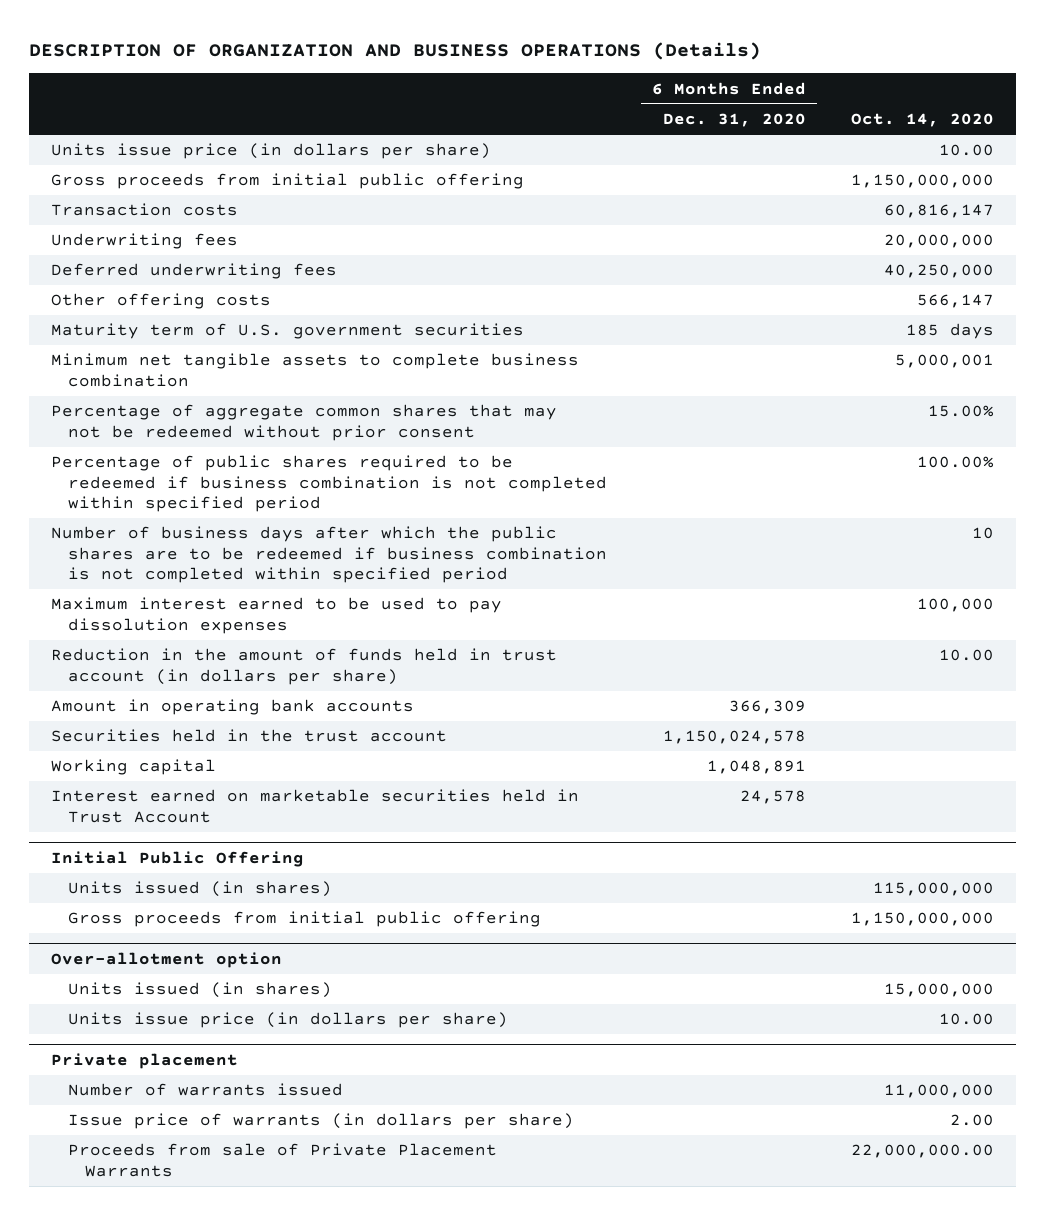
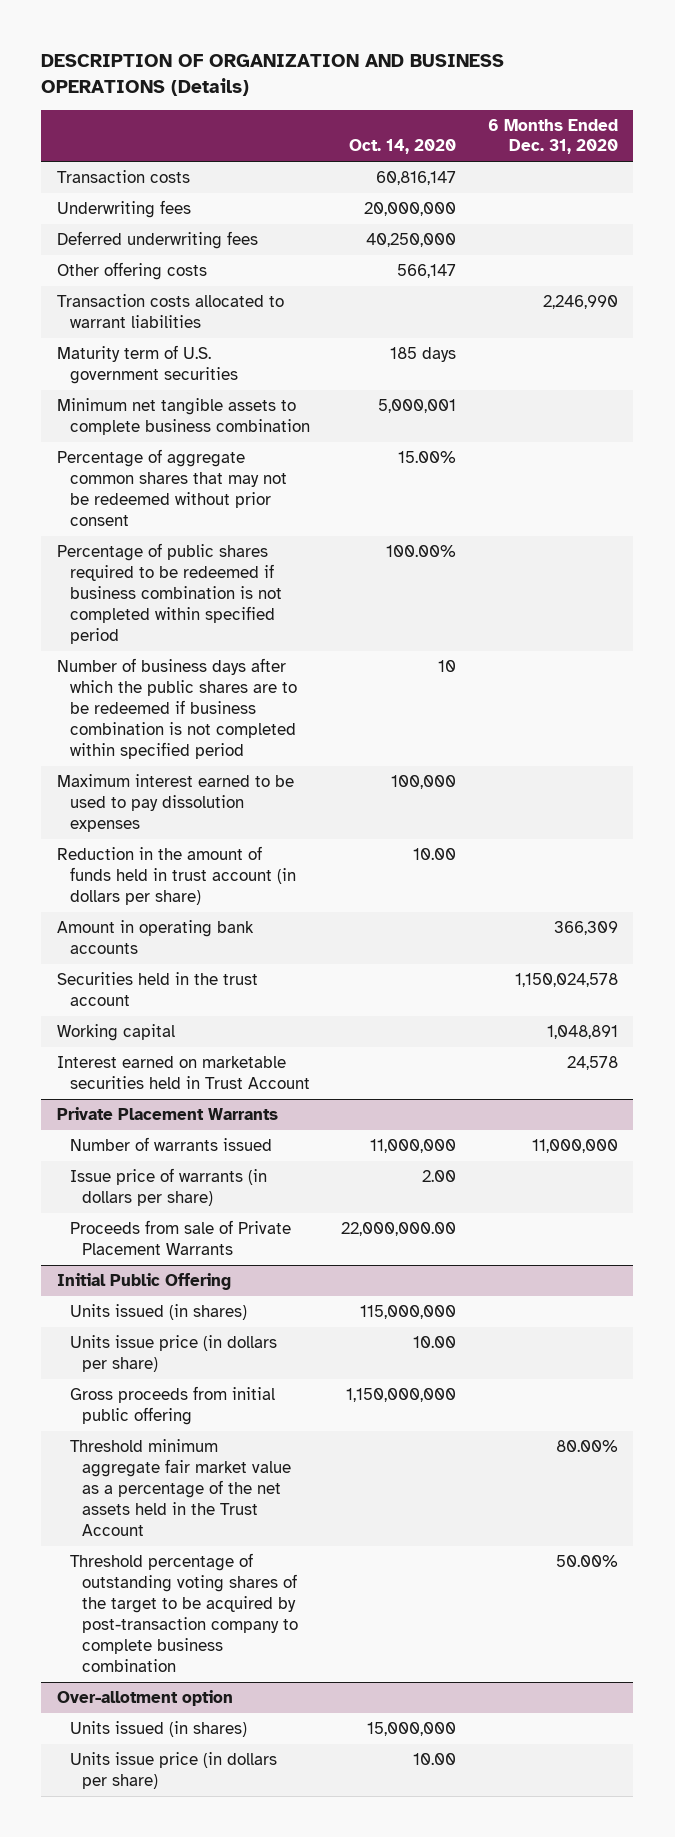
[51,143,492,160] Units issue price (in dollars per share) -> none
[51,173,525,190] Gross proceeds from initial public offering -> none
none -> [57,294,285,328] Transaction costs allocated to warrant liabilities
none -> [57,1107,279,1121] Private Placement Warrants
none -> [69,1137,272,1152] Number of warrants issued
none -> [69,1168,267,1206] Issue price of warrants (in dollars per share)
none -> [69,1220,291,1255] Proceeds from sale of Private Placement Warrants
none -> [69,1335,277,1372] Units issue price (in dollars per share)
none -> [69,1439,291,1536] Threshold minimum aggregate fair market value as a percentage of the net assets held in the Trust Account
none -> [69,1553,298,1672] Threshold percentage of outstanding voting shares of the target to be acquired by post-transaction company to complete business combination
[51,1052,239,1069] Private placement -> none
[68,1083,344,1097] Number of warrants issued -> none
[68,1113,575,1130] Issue price of warrants (in dollars per share) -> none
[68,1143,498,1177] Proceeds from sale of Private Placement Warrants -> none

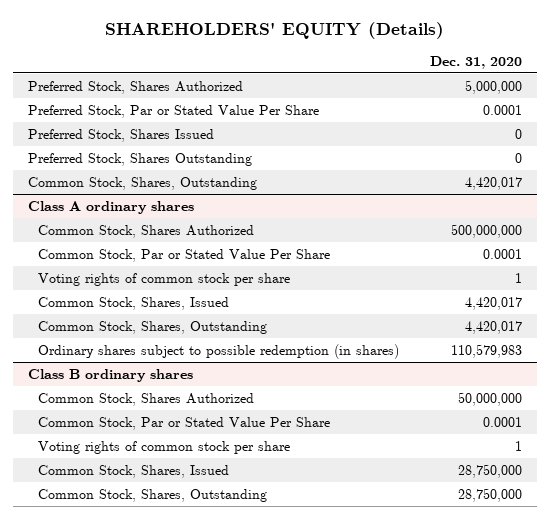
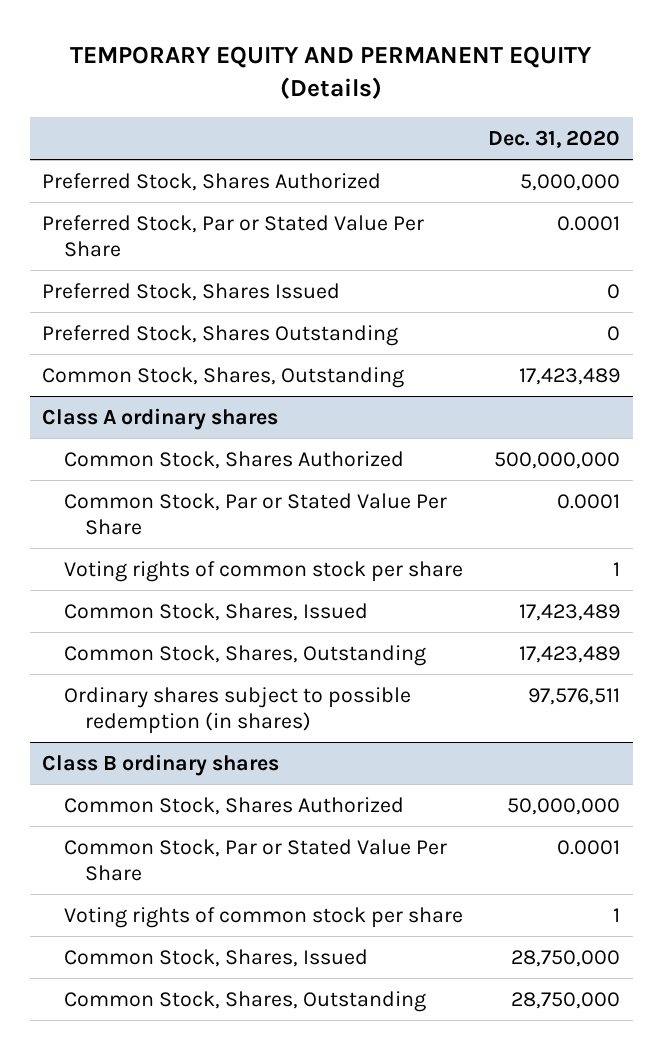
[105,22,445,40] SHAREHOLDERS' EQUITY (Details) -> [70,45,593,99] TEMPORARY EQUITY AND PERMANENT EQUITY (Details)
[464,176,522,190] 4,420,017 -> [519,367,621,385] 17,423,489
[464,296,522,310] 4,420,017 -> [519,603,621,621] 17,423,489
[464,320,522,334] 4,420,017 -> [519,645,621,663] 17,423,489
[450,343,522,358] 110,579,983 -> [528,687,621,705] 97,576,511

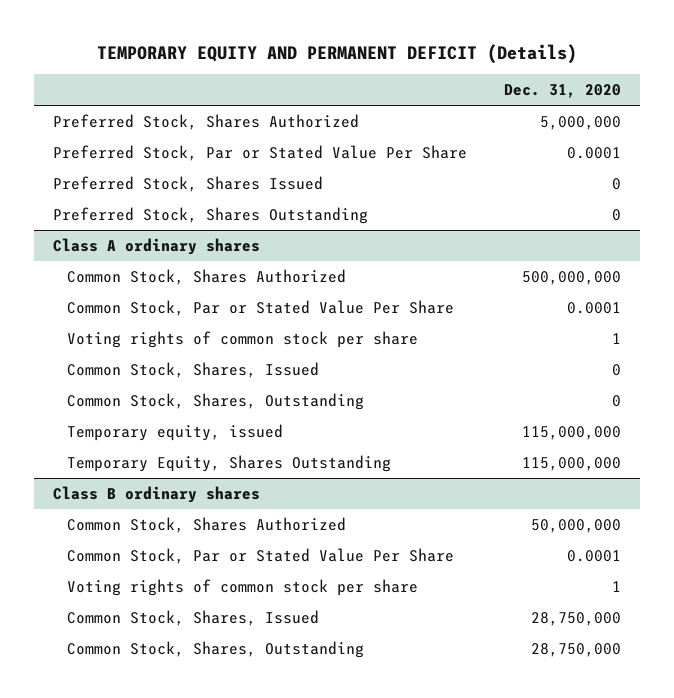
[70,45,593,99] TEMPORARY EQUITY AND PERMANENT EQUITY (Details) -> [97,43,578,64] TEMPORARY EQUITY AND PERMANENT DEFICIT (Details)
[42,366,405,388] Common Stock, Shares, Outstanding -> none
[63,686,411,734] Ordinary shares subject to possible redemption (in shares) -> none
[519,603,621,621] 17,423,489 -> [612,363,622,376] 0
[519,645,621,663] 17,423,489 -> [612,394,622,407] 0
none -> [67,423,284,441] Temporary equity, issued
none -> [67,454,392,472] Temporary Equity, Shares Outstanding

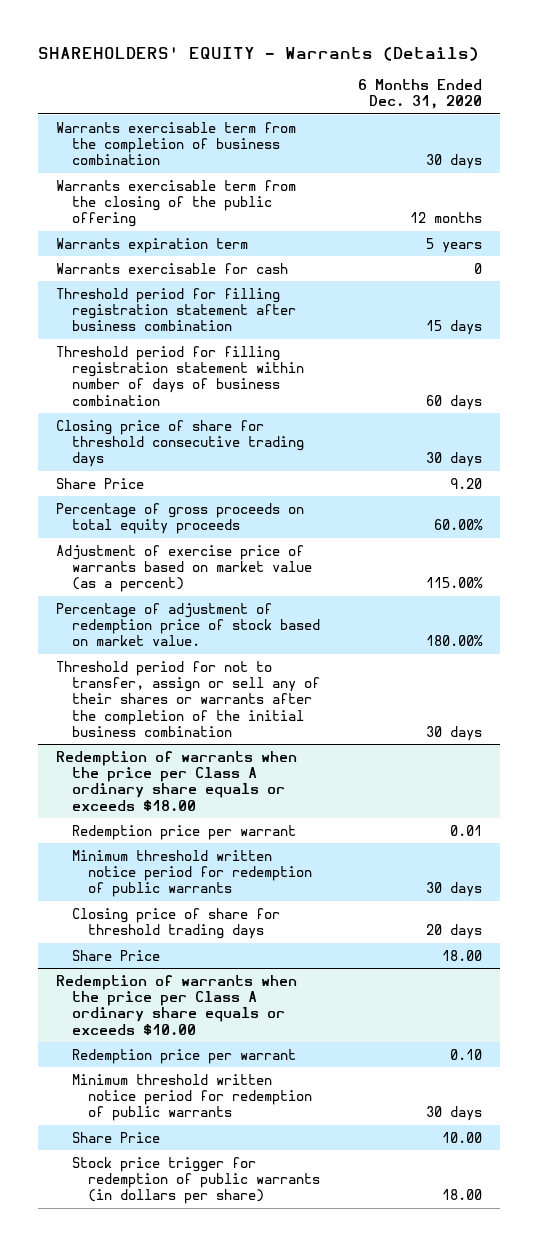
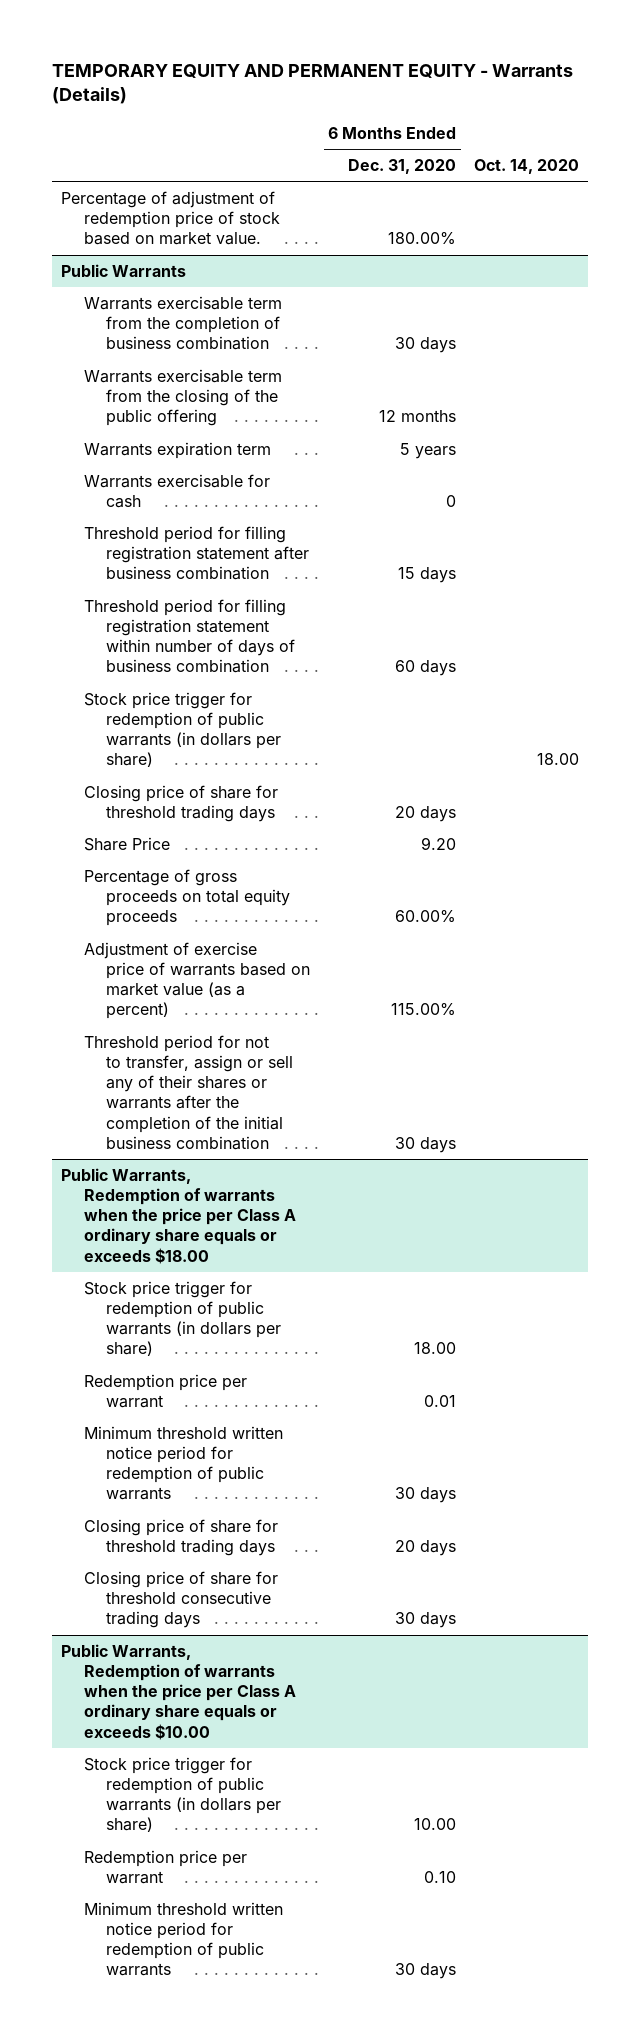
[37,46,479,61] SHAREHOLDERS' EQUITY - Warrants (Details) -> [52,63,574,105] TEMPORARY EQUITY AND PERMANENT EQUITY - Warrants (Details)
none -> [474,159,580,175] Oct. 14, 2020
[56,602,321,647] Percentage of adjustment of redemption price of stock based on market value. -> [61,190,280,246] Percentage of adjustment of redemption price of stock based on market value.
none -> [61,263,187,277] Public Warrants
none -> [83,691,282,768] Stock price trigger for redemption of public warrants (in dollars per share)
[56,419,305,468] Closing price of share for threshold consecutive trading days -> [83,784,278,823] Closing price of share for threshold trading days
[425,452,482,468] 30 days -> [395,806,457,823] 20 days
[56,750,298,811] Redemption of warrants when the price per Class A ordinary share equals or exceeds $18.00 -> [61,1167,296,1264] Public Warrants, Redemption of warrants when the price per Class A ordinary share equals or exceeds $18.00
none -> [83,1280,282,1357] Stock price trigger for redemption of public warrants (in dollars per share)
[72,949,161,961] Share Price -> none
none -> [83,1570,278,1629] Closing price of share for threshold consecutive trading days
[56,974,298,1035] Redemption of warrants when the price per Class A ordinary share equals or exceeds $10.00 -> [61,1643,296,1740] Public Warrants, Redemption of warrants when the price per Class A ordinary share equals or exceeds $10.00
none -> [83,1756,282,1833] Stock price trigger for redemption of public warrants (in dollars per share)
[72,1131,161,1143] Share Price -> none
[72,1156,321,1205] Stock price trigger for redemption of public warrants (in dollars per share) -> none

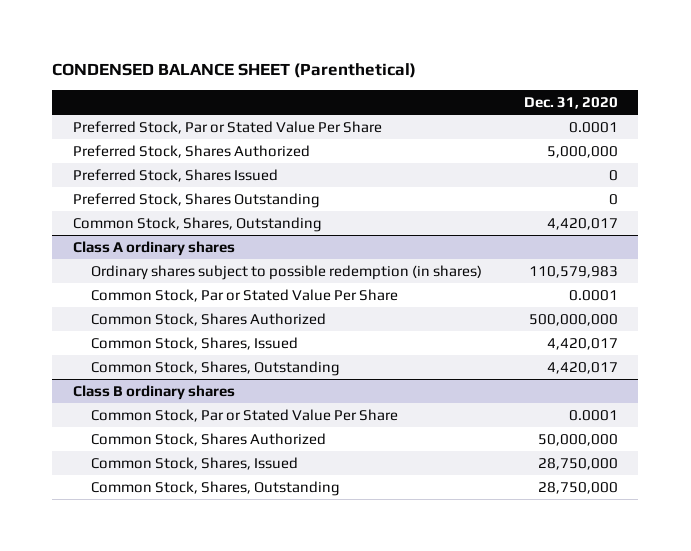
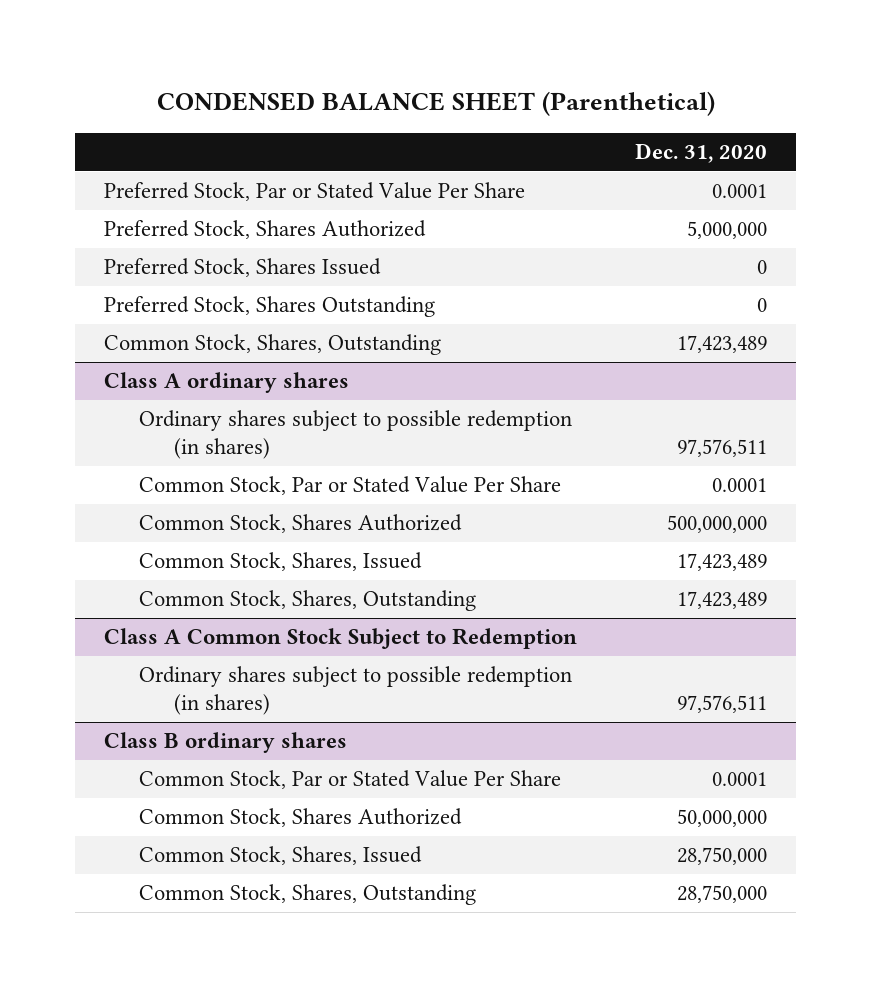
[546,217,618,230] 4,420,017 -> [677,335,768,354] 17,423,489
[528,265,618,278] 110,579,983 -> [677,439,768,458] 97,576,511
[546,337,618,350] 4,420,017 -> [677,553,768,572] 17,423,489
[546,361,618,374] 4,420,017 -> [677,591,768,610] 17,423,489
none -> [104,628,578,650] Class A Common Stock Subject to Redemption
none -> [139,666,573,716] Ordinary shares subject to possible redemption (in shares)

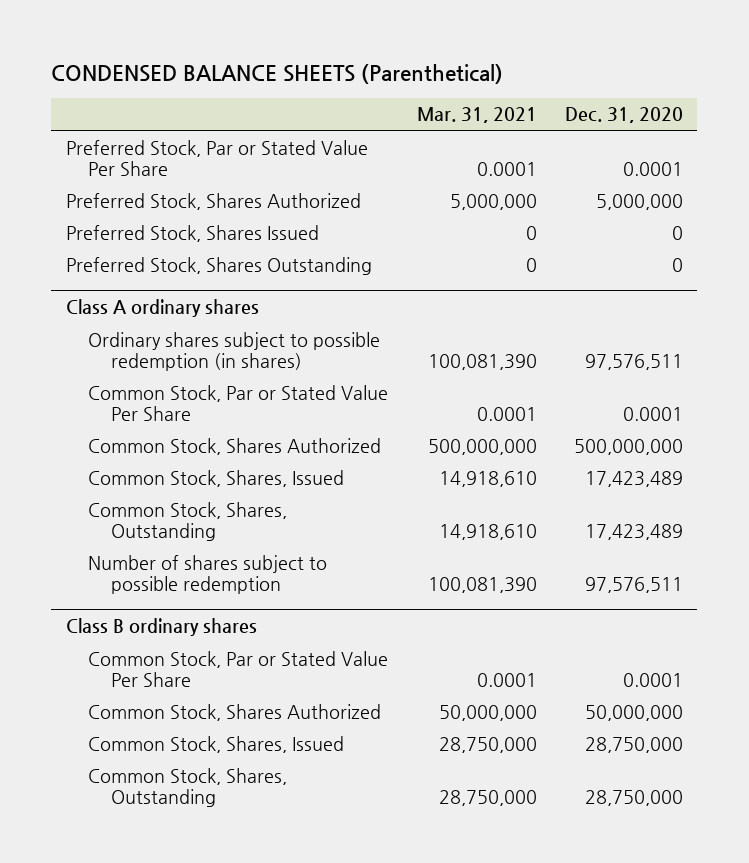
[156,91,715,117] CONDENSED BALANCE SHEET (Parenthetical) -> [51,63,504,84] CONDENSED BALANCE SHEETS (Parenthetical)
none -> [416,107,537,124] Mar. 31, 2021
[104,334,442,356] Common Stock, Shares, Outstanding -> none
[104,628,578,650] Class A Common Stock Subject to Redemption -> none
[139,666,573,716] Ordinary shares subject to possible redemption (in shares) -> [88,554,328,594] Number of shares subject to possible redemption

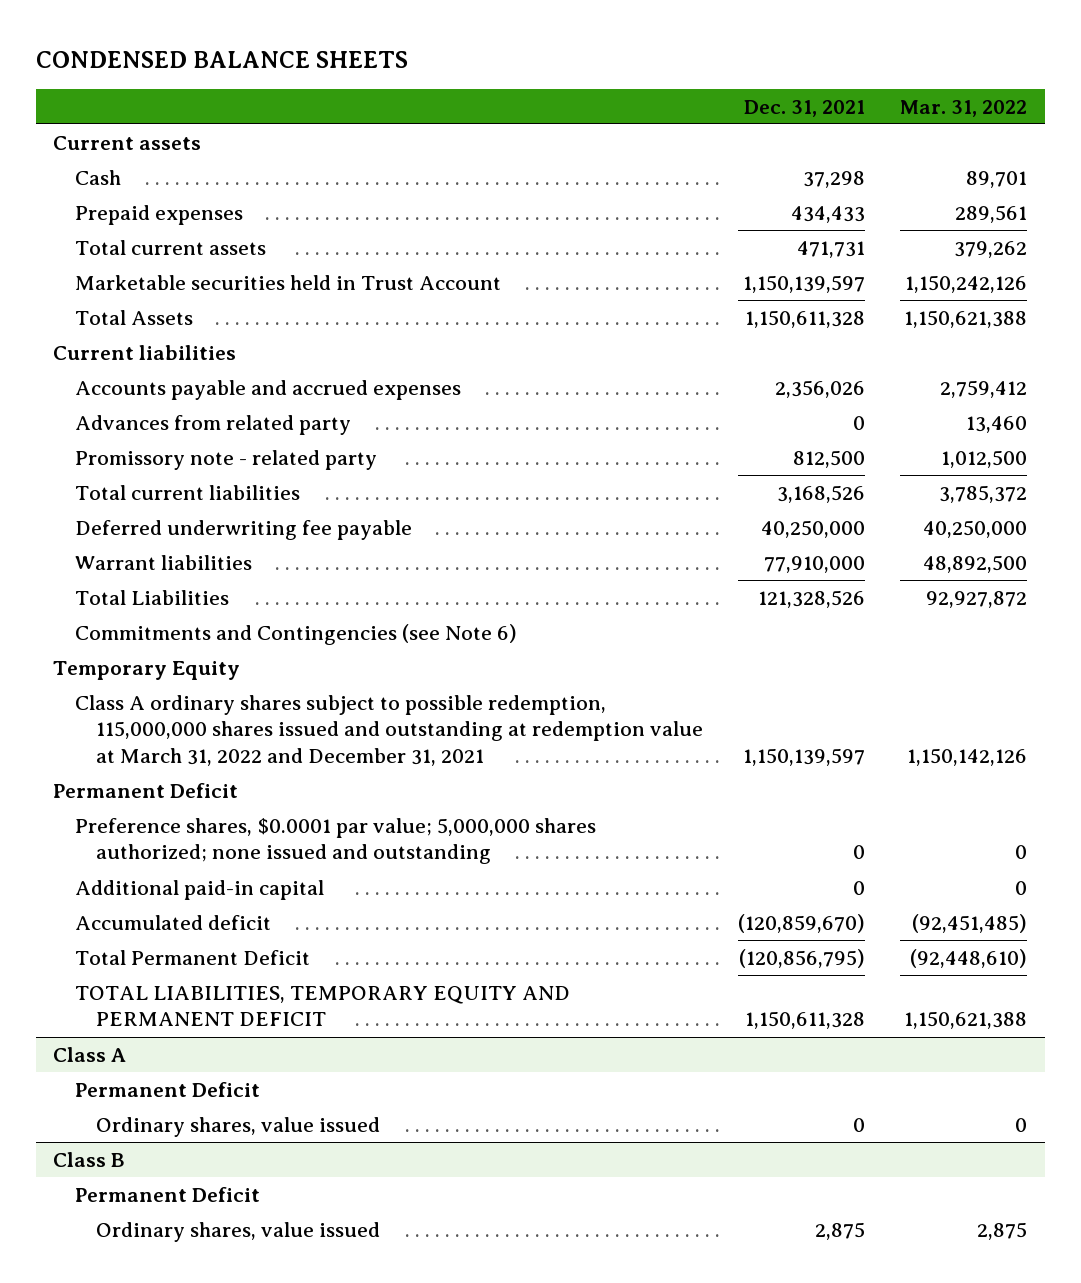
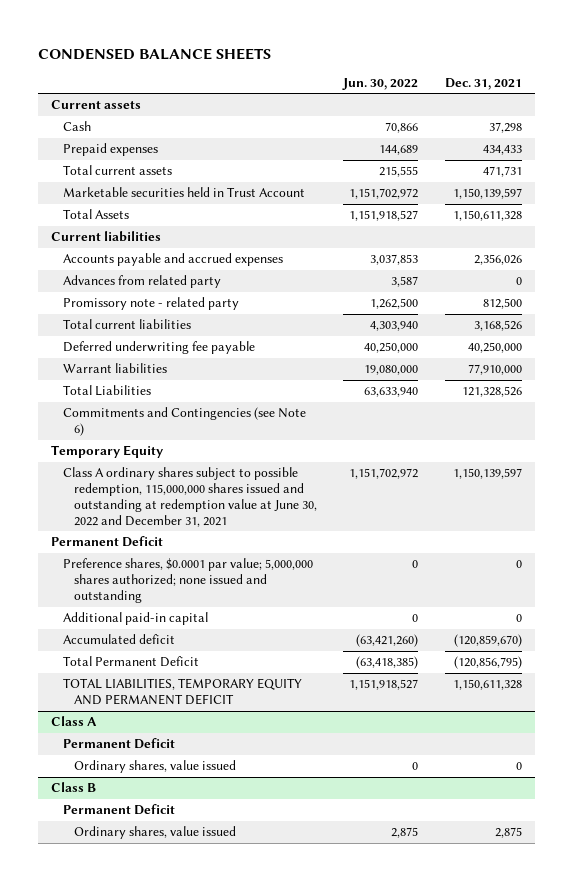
[900,99,1028,117] Mar. 31, 2022 -> none
none -> [342,78,419,91] Jun. 30, 2022
[74,694,703,767] Class A ordinary shares subject to possible redemption, 115,000,000 shares issued and outstanding at redemption value at March 31, 2022 and December 31, 2021 -> [62,467,318,528] Class A ordinary shares subject to possible redemption, 115,000,000 shares issued and outstanding at redemption value at June 30, 2022 and December 31, 2021

